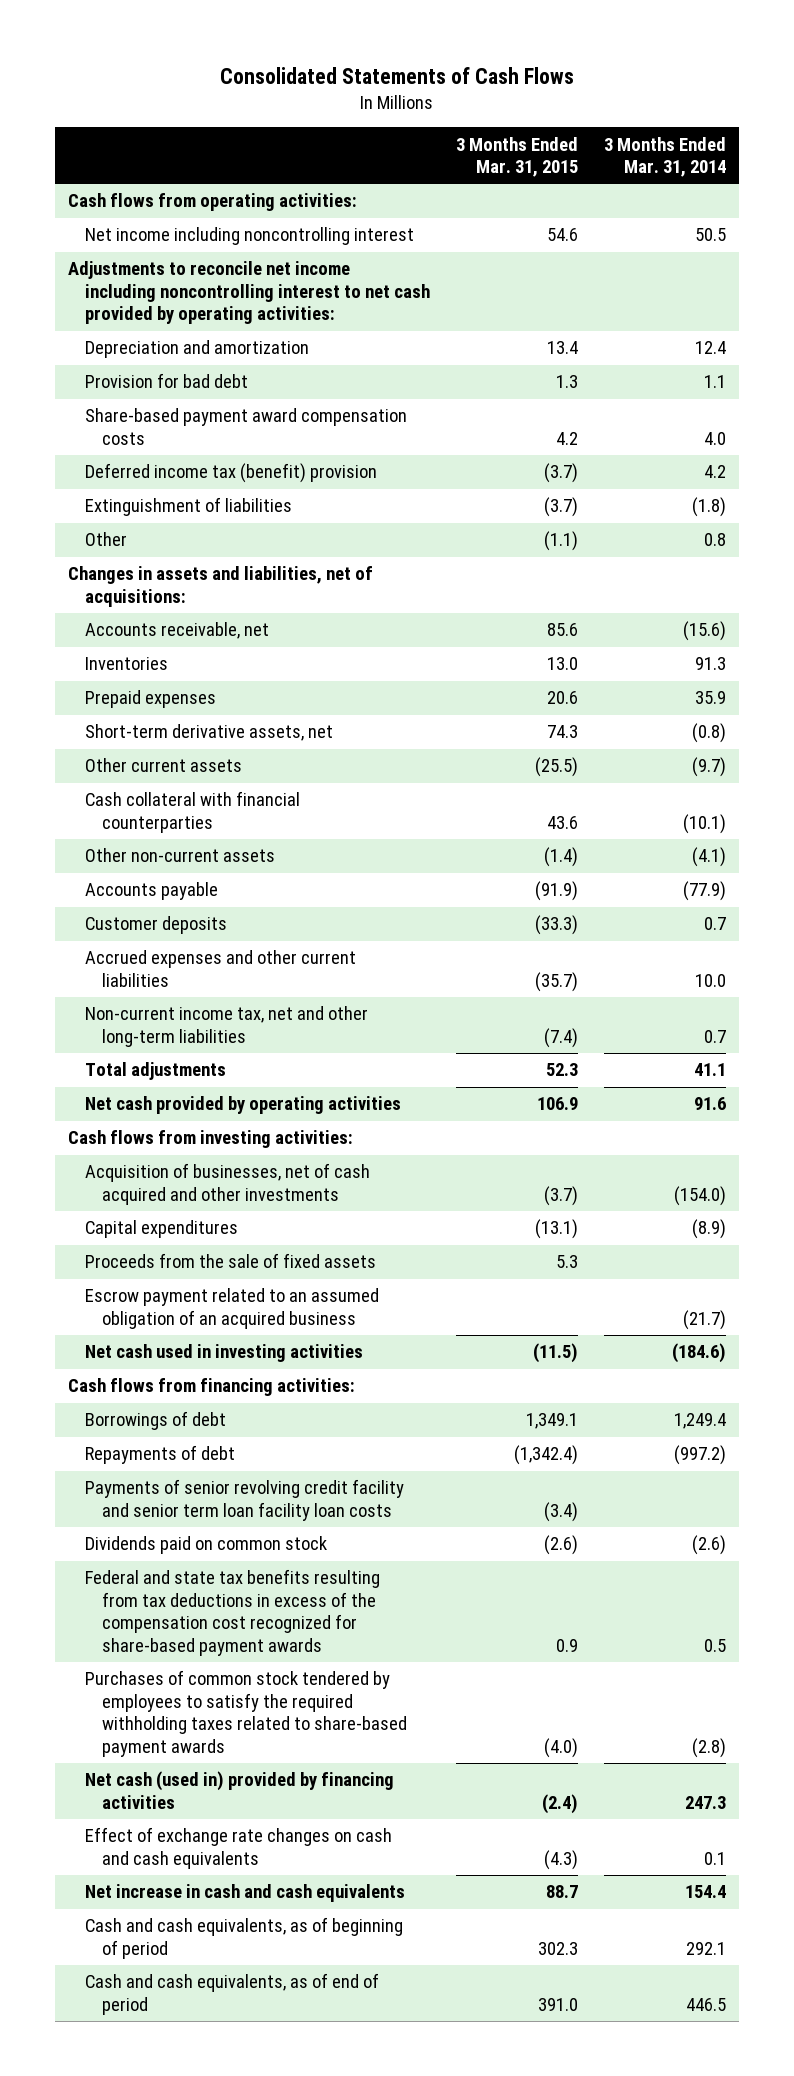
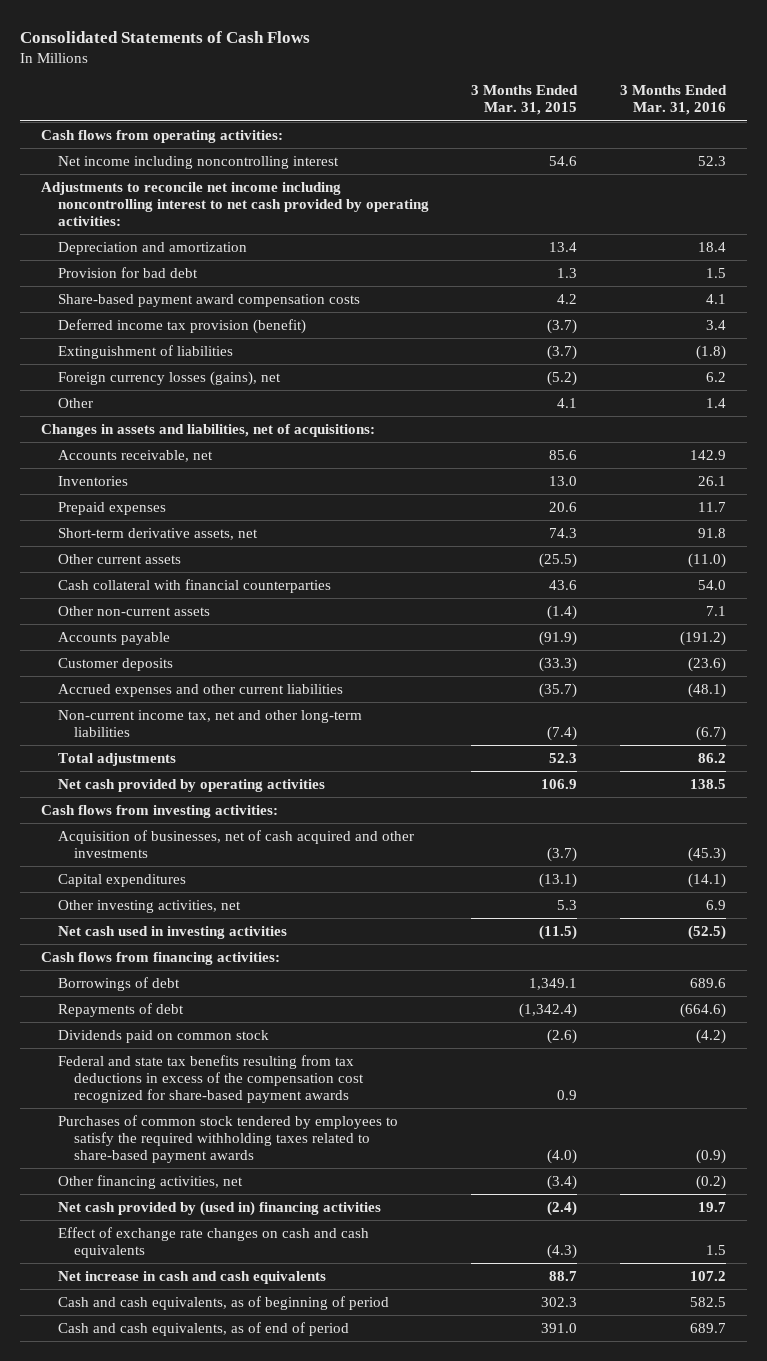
[604,136,727,178] 3 Months Ended Mar. 31, 2014 -> none
none -> [619,85,727,116] 3 Months Ended Mar. 31, 2016
[85,463,378,484] Deferred income tax (benefit) provision -> [57,318,306,334] Deferred income tax provision (benefit)
none -> [57,370,281,386] Foreign currency losses (gains), net
[544,531,579,552] (1.1) -> [557,397,578,408] 4.1
[85,1253,377,1269] Proceeds from the sale of fixed assets -> none
[85,1288,380,1329] Escrow payment related to an assumed obligation of an acquired business -> none
none -> [57,899,241,913] Other investing activities, net
[85,1479,405,1521] Payments of senior revolving credit facility and senior term loan facility loan costs -> none
none -> [57,1174,243,1189] Other financing activities, net
[85,1771,395,1809] Net cash (used in) provided by financing activities -> [57,1200,381,1216] Net cash provided by (used in) financing activities

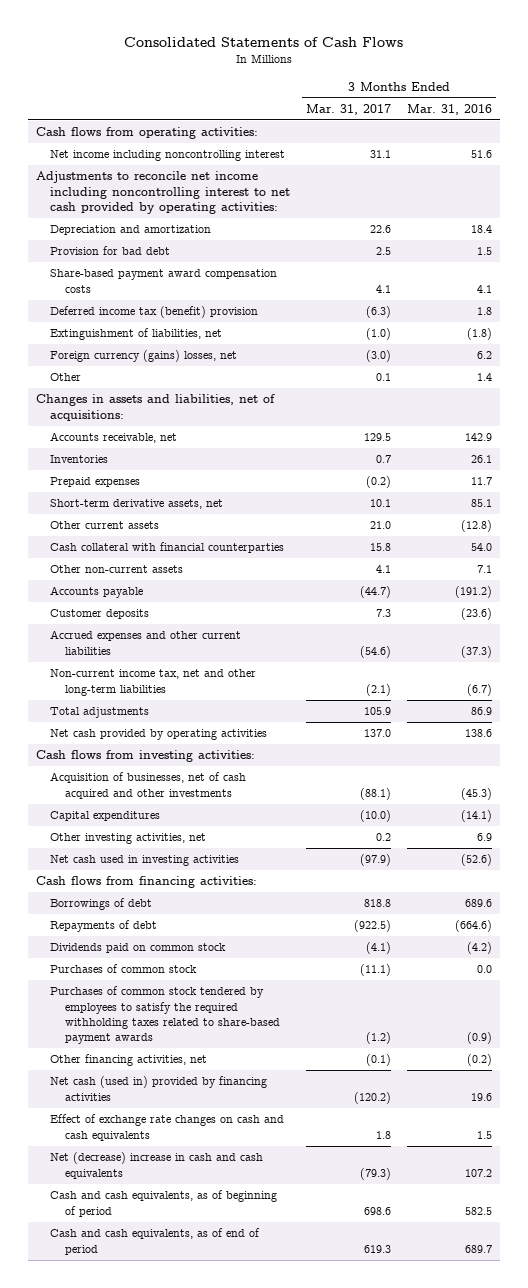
[471,85,579,116] 3 Months Ended Mar. 31, 2015 -> none
none -> [306,103,392,115] Mar. 31, 2017
[697,155,726,166] 52.3 -> [470,150,492,159] 51.6
[57,318,306,334] Deferred income tax provision (benefit) -> [50,306,259,319] Deferred income tax (benefit) provision
[705,319,726,330] 3.4 -> [476,307,492,316] 1.8
[57,344,233,359] Extinguishment of liabilities -> [50,328,223,341] Extinguishment of liabilities, net
[57,370,281,386] Foreign currency losses (gains), net -> [50,350,238,363] Foreign currency (gains) losses, net
[697,527,726,538] 91.8 -> [470,499,492,508] 85.1
[687,552,726,568] (11.0) -> [460,520,492,533] (12.8)
[687,682,726,698] (48.1) -> [460,645,492,658] (37.3)
[697,752,726,763] 86.2 -> [470,707,492,716] 86.9
[689,778,726,789] 138.5 -> [464,729,492,738] 138.6
[687,924,726,940] (52.5) -> [460,854,492,867] (52.6)
[57,1054,365,1104] Federal and state tax benefits resulting from tax deductions in excess of the compensation cost recognized for share-based payment awards -> none
none -> [50,964,198,974] Purchases of common stock
[57,1200,381,1216] Net cash provided by (used in) financing activities -> [50,1076,268,1101] Net cash (used in) provided by financing activities
[697,1201,726,1212] 19.7 -> [470,1092,492,1101] 19.6
[57,1270,326,1284] Net increase in cash and cash equivalents -> [50,1152,264,1179] Net (decrease) increase in cash and cash equivalents

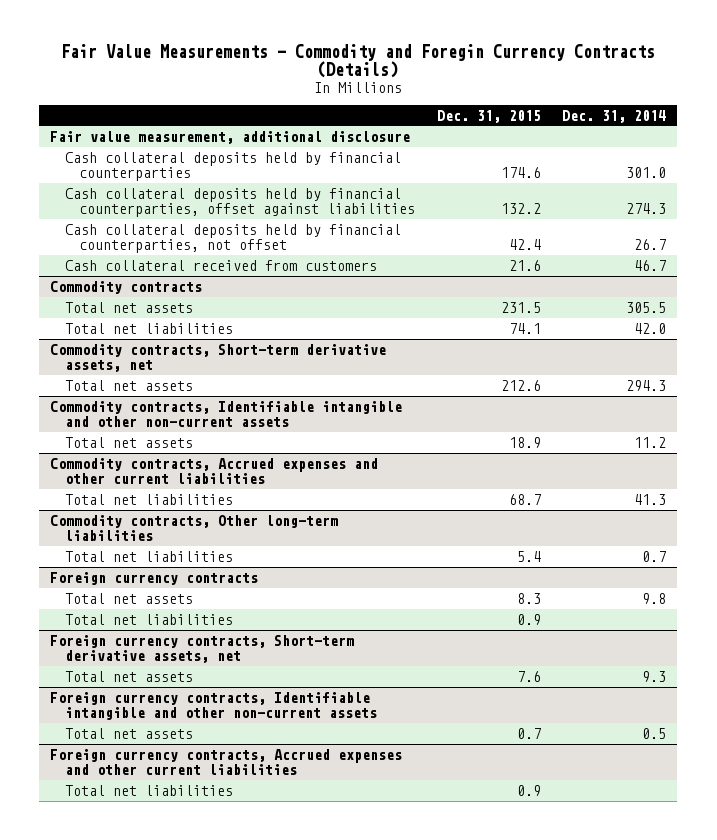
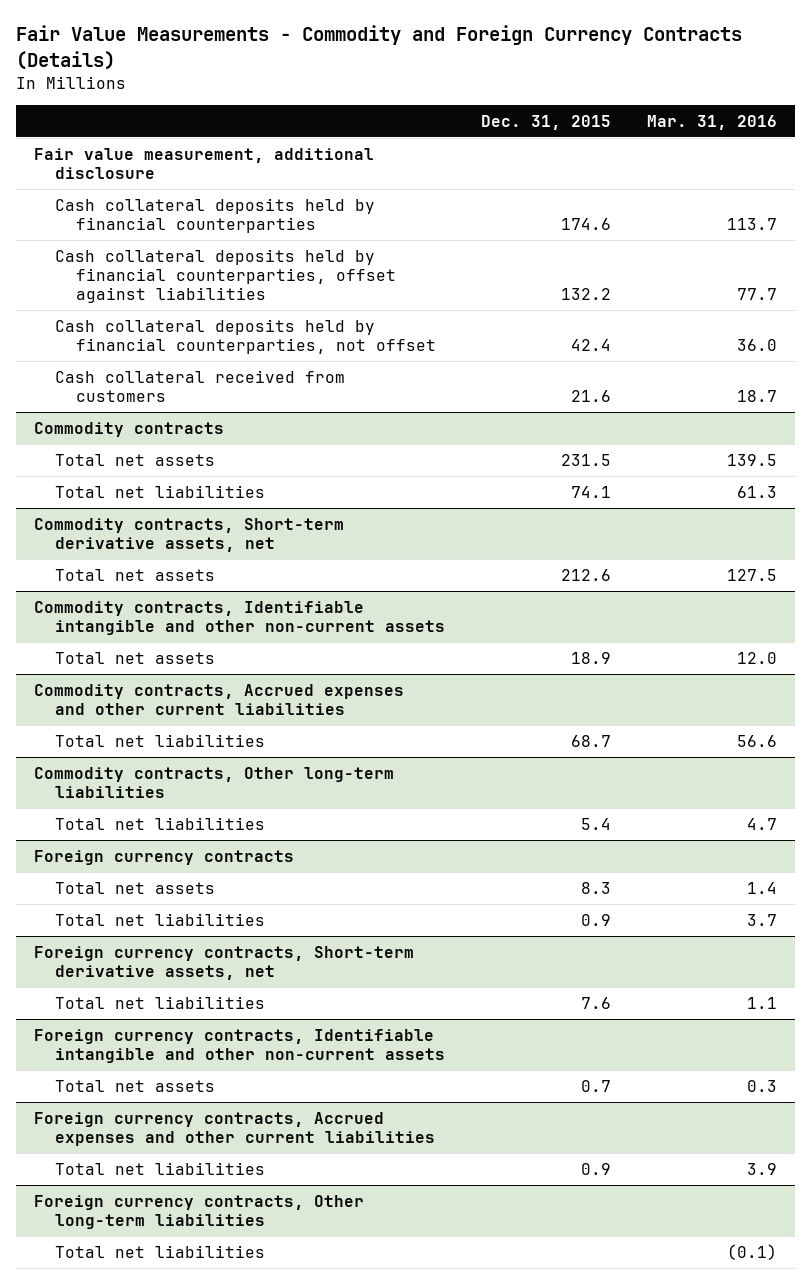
[61,43,656,79] Fair Value Measurements - Commodity and Foregin Currency Contracts (Details) -> [16,25,743,70] Fair Value Measurements - Commodity and Foreign Currency Contracts (Details)
[562,109,667,123] Dec. 31, 2014 -> none
none -> [646,114,777,130] Mar. 31, 2016
[64,670,193,682] Total net assets -> [55,995,266,1009] Total net liabilities
none -> [34,1194,365,1230] Foreign currency contracts, Other long-term liabilities
none -> [55,1244,266,1258] Total net liabilities

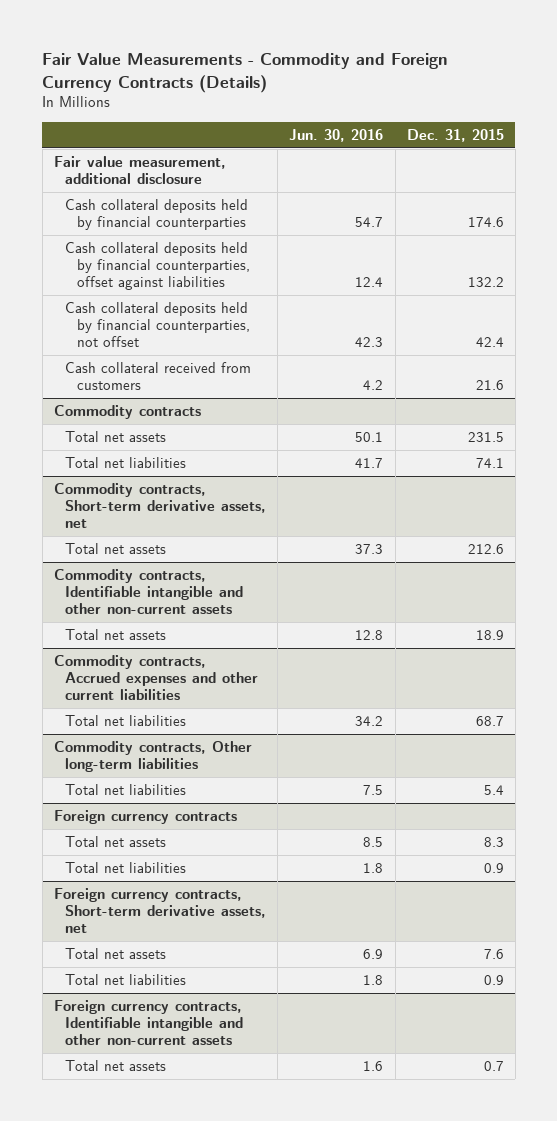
[646,114,777,130] Mar. 31, 2016 -> none
none -> [289,128,384,142] Jun. 30, 2016
none -> [65,948,167,960] Total net assets
[581,996,612,1009] 7.6 -> [483,975,504,986] 0.9
[34,1111,436,1147] Foreign currency contracts, Accrued expenses and other current liabilities -> none
[55,1161,266,1175] Total net liabilities -> none
[34,1194,365,1230] Foreign currency contracts, Other long-term liabilities -> none
[55,1244,266,1258] Total net liabilities -> none

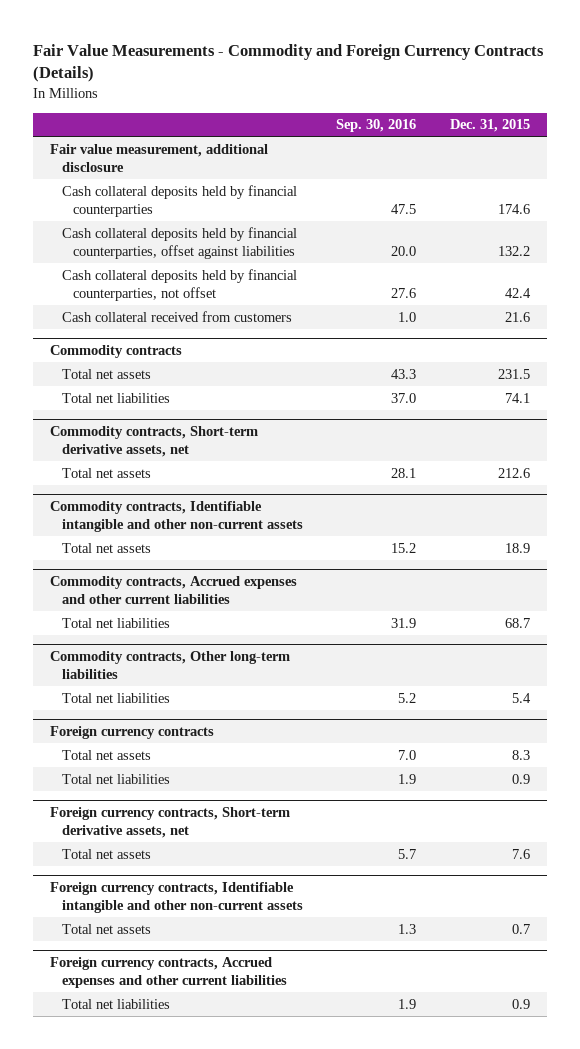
[289,128,384,142] Jun. 30, 2016 -> none
none -> [336,119,417,133] Sep. 30, 2016
[65,974,187,986] Total net liabilities -> none
none -> [49,956,287,988] Foreign currency contracts, Accrued expenses and other current liabilities
none -> [61,998,170,1009] Total net liabilities

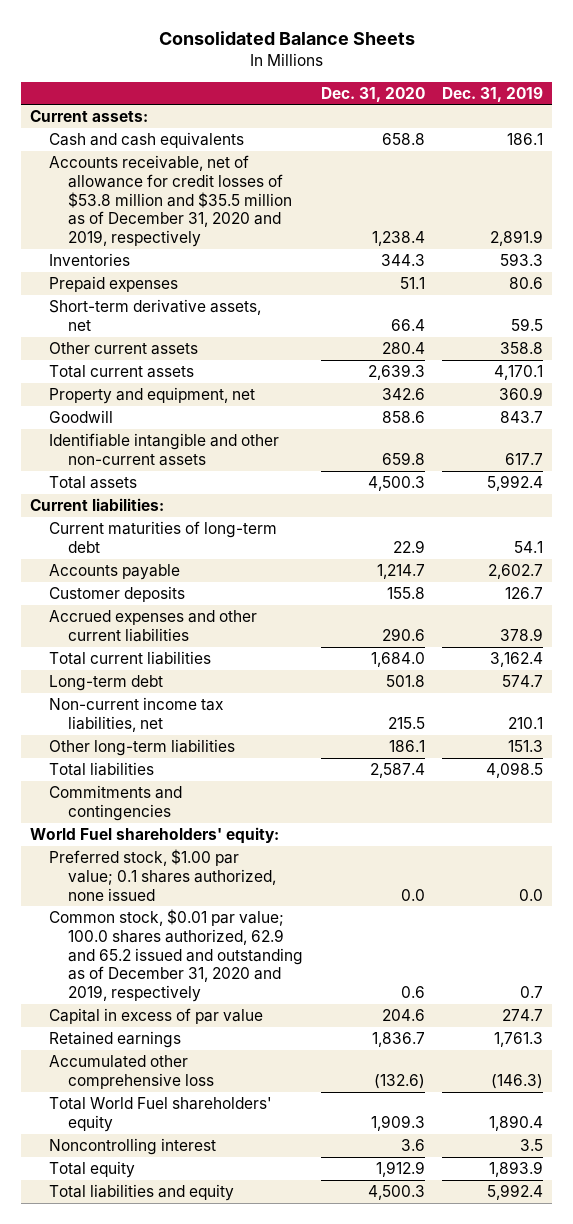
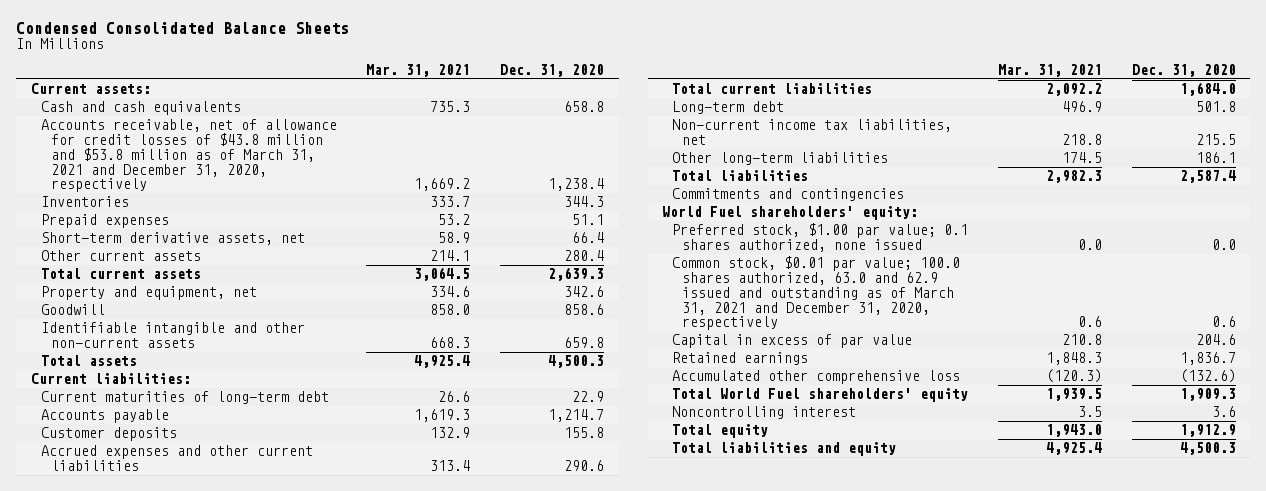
[158,30,415,45] Consolidated Balance Sheets -> [15,21,349,34] Condensed Consolidated Balance Sheets
[442,86,544,102] Dec. 31, 2019 -> none
none -> [366,63,471,77] Mar. 31, 2021
[48,155,292,248] Accounts receivable, net of allowance for credit losses of $53.8 million and $35.5 million as of December 31, 2020 and 2019, respectively -> [40,119,337,193] Accounts receivable, net of allowance for credit losses of $43.8 million and $53.8 million as of March 31, 2021 and December 31, 2020, respectively
[48,909,303,1003] Common stock, $0.01 par value; 100.0 shares authorized, 62.9 and 65.2 issued and outstanding as of December 31, 2020 and 2019, respectively -> [672,256,961,331] Common stock, $0.01 par value; 100.0 shares authorized, 63.0 and 62.9 issued and outstanding as of March 31, 2021 and December 31, 2020, respectively

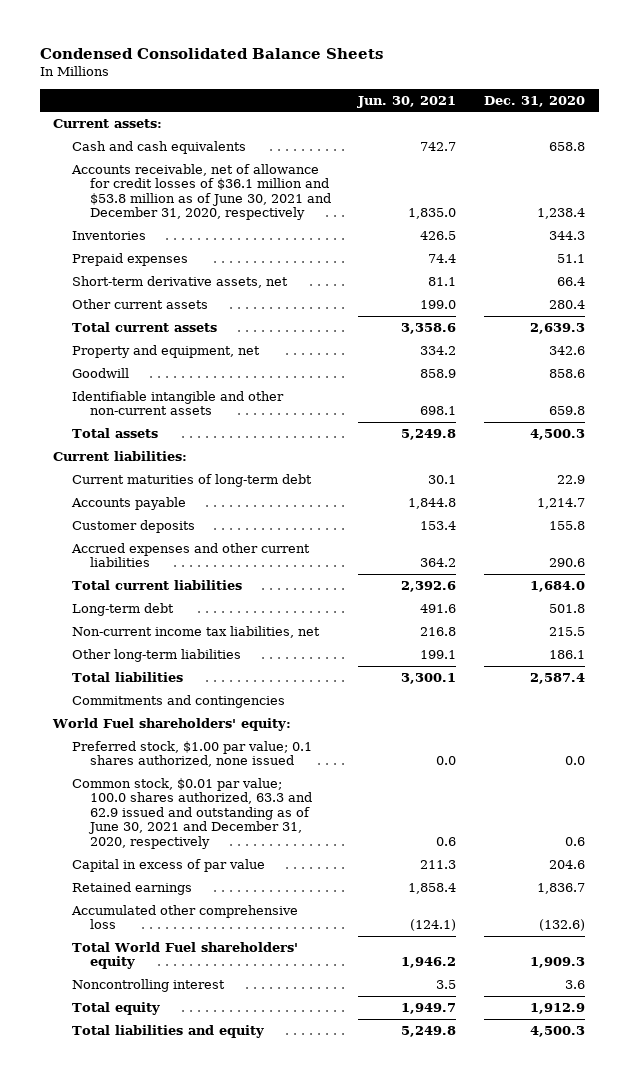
[366,63,471,77] Mar. 31, 2021 -> none
none -> [357,95,457,108] Jun. 30, 2021
[40,119,337,193] Accounts receivable, net of allowance for credit losses of $43.8 million and $53.8 million as of March 31, 2021 and December 31, 2020, respectively -> [70,163,332,221] Accounts receivable, net of allowance for credit losses of $36.1 million and $53.8 million as of June 30, 2021 and December 31, 2020, respectively
[672,256,961,331] Common stock, $0.01 par value; 100.0 shares authorized, 63.0 and 62.9 issued and outstanding as of March 31, 2021 and December 31, 2020, respectively -> [71,777,313,849] Common stock, $0.01 par value; 100.0 shares authorized, 63.3 and 62.9 issued and outstanding as of June 30, 2021 and December 31, 2020, respectively

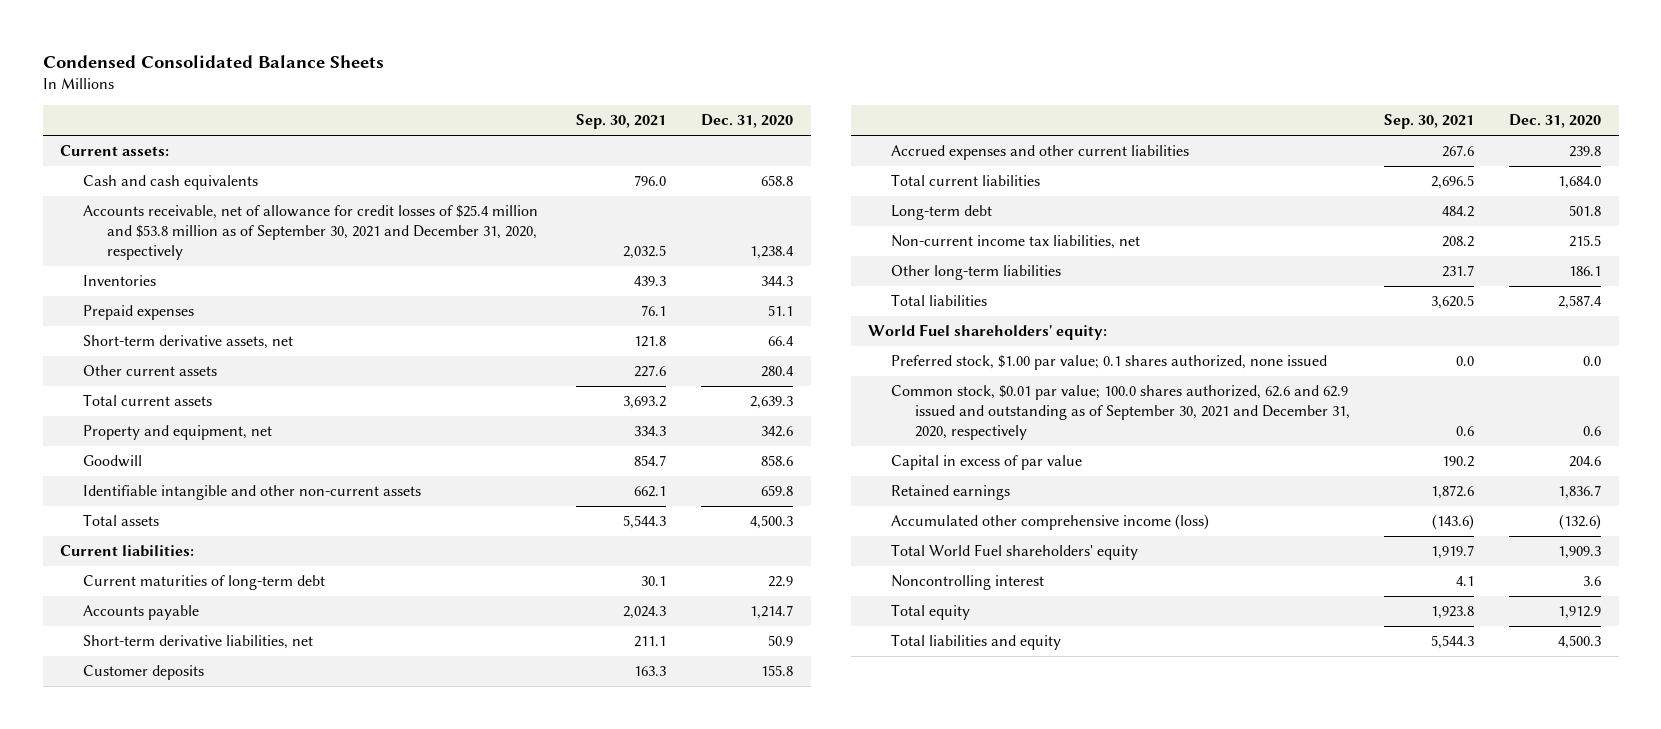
[357,95,457,108] Jun. 30, 2021 -> none
none -> [576,114,667,130] Sep. 30, 2021
[70,163,332,221] Accounts receivable, net of allowance for credit losses of $36.1 million and $53.8 million as of June 30, 2021 and December 31, 2020, respectively -> [83,205,539,260] Accounts receivable, net of allowance for credit losses of $25.4 million and $53.8 million as of September 30, 2021 and December 31, 2020, respectively
none -> [83,635,314,650] Short-term derivative liabilities, net
[548,558,585,568] 290.6 -> [1569,146,1602,158] 239.8
[71,694,285,708] Commitments and contingencies -> none
[71,777,313,849] Common stock, $0.01 par value; 100.0 shares authorized, 63.3 and 62.9 issued and outstanding as of June 30, 2021 and December 31, 2020, respectively -> [891,385,1350,440] Common stock, $0.01 par value; 100.0 shares authorized, 62.6 and 62.9 issued and outstanding as of September 30, 2021 and December 31, 2020, respectively
[70,904,298,930] Accumulated other comprehensive loss -> [891,514,1210,531] Accumulated other comprehensive income (loss)

